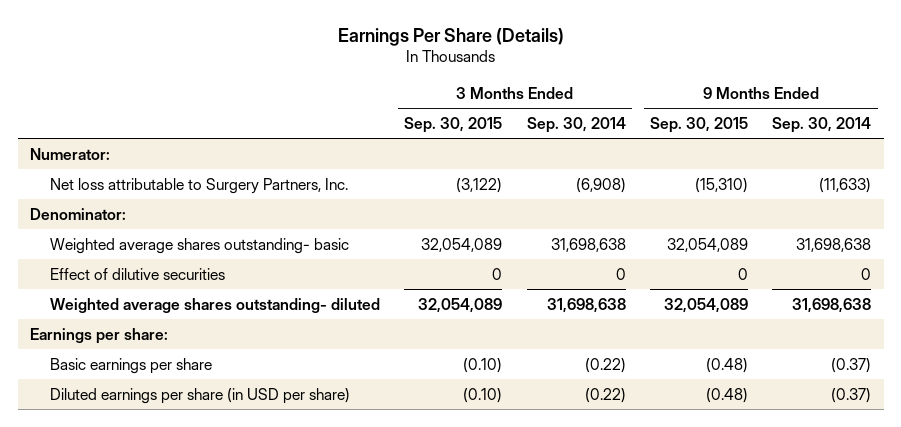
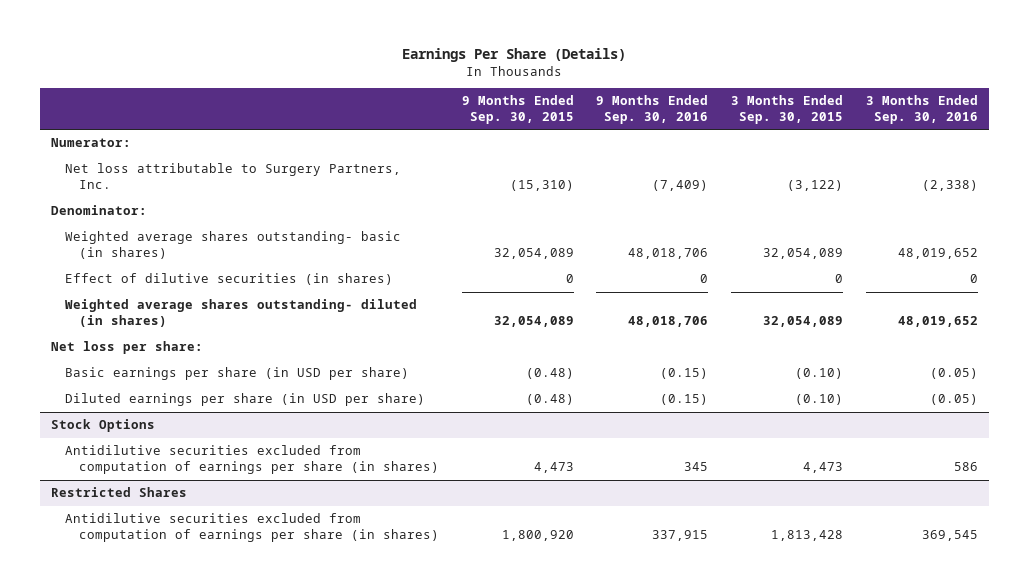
[526,116,626,133] Sep. 30, 2014 -> none
[772,116,872,133] Sep. 30, 2014 -> none
none -> [596,95,709,125] 9 Months Ended Sep. 30, 2016
none -> [865,95,978,125] 3 Months Ended Sep. 30, 2016
[49,237,349,254] Weighted average shares outstanding- basic -> [65,231,402,260] Weighted average shares outstanding- basic (in shares)
[49,267,225,280] Effect of dilutive securities -> [65,273,394,286] Effect of dilutive securities (in shares)
[49,297,380,313] Weighted average shares outstanding- diluted -> [65,299,418,328] Weighted average shares outstanding- diluted (in shares)
[29,327,168,344] Earnings per share: -> [51,341,204,355] Net loss per share:
[49,357,212,374] Basic earnings per share -> [65,367,410,381] Basic earnings per share (in USD per share)
none -> [51,419,156,433] Stock Options
none -> [65,445,440,475] Antidilutive securities excluded from computation of earnings per share (in shares)
none -> [51,487,188,498] Restricted Shares
none -> [65,513,440,543] Antidilutive securities excluded from computation of earnings per share (in shares)

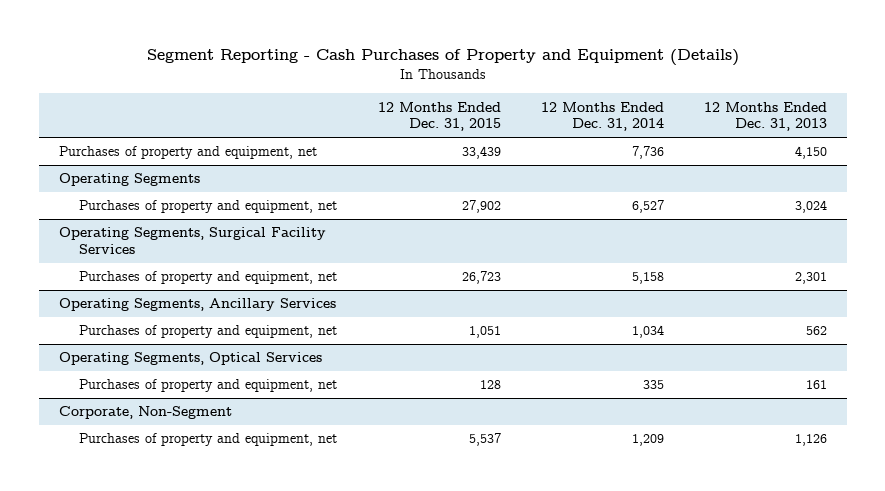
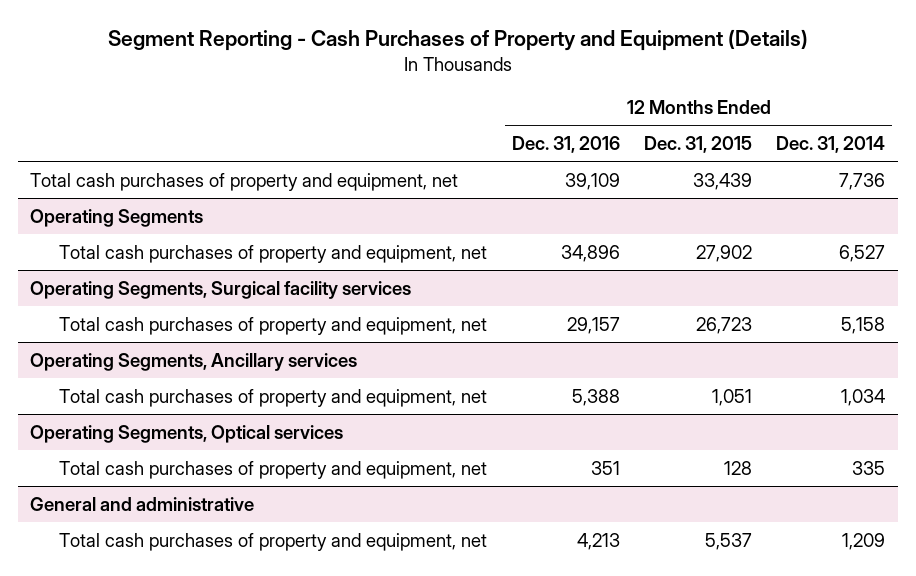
[703,101,827,132] 12 Months Ended Dec. 31, 2013 -> none
none -> [511,136,620,154] Dec. 31, 2016
[58,146,317,160] Purchases of property and equipment, net -> [30,172,459,191] Total cash purchases of property and equipment, net
[79,200,338,214] Purchases of property and equipment, net -> [59,244,488,263] Total cash purchases of property and equipment, net
[58,227,326,255] Operating Segments, Surgical Facility Services -> [30,280,412,299] Operating Segments, Surgical facility services
[79,271,338,285] Purchases of property and equipment, net -> [59,316,488,335] Total cash purchases of property and equipment, net
[58,298,336,312] Operating Segments, Ancillary Services -> [30,352,358,371] Operating Segments, Ancillary services
[79,325,338,339] Purchases of property and equipment, net -> [59,388,488,407] Total cash purchases of property and equipment, net
[58,352,322,366] Operating Segments, Optical Services -> [30,424,344,443] Operating Segments, Optical services
[79,379,338,393] Purchases of property and equipment, net -> [59,460,488,479] Total cash purchases of property and equipment, net
[58,406,232,420] Corporate, Non-Segment -> [30,496,255,511] General and administrative
[79,433,338,447] Purchases of property and equipment, net -> [59,532,488,551] Total cash purchases of property and equipment, net

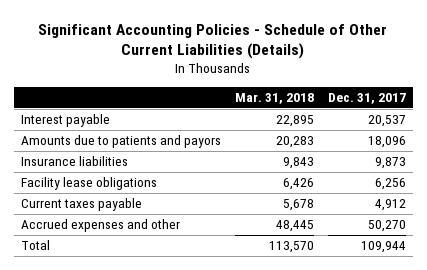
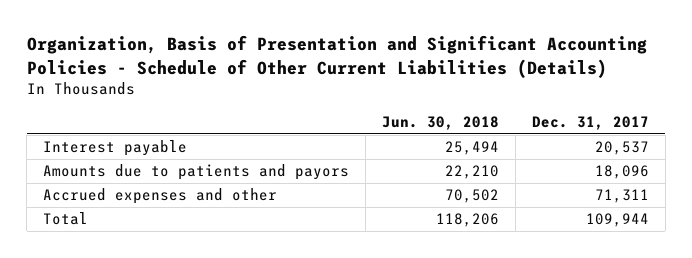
[38,23,388,60] Significant Accounting Policies - Schedule of Other Current Liabilities (Details) -> [26,35,647,78] Organization, Basis of Presentation and Significant Accounting Policies - Schedule of Other Current Liabilities (Details)
[234,92,314,104] Mar. 31, 2018 -> none
none -> [381,116,499,131] Jun. 30, 2018
[20,156,128,167] Insurance liabilities -> none
[20,177,157,191] Facility lease obligations -> none
[20,198,142,212] Current taxes payable -> none
[367,220,406,233] 50,270 -> [594,189,649,204] 71,311

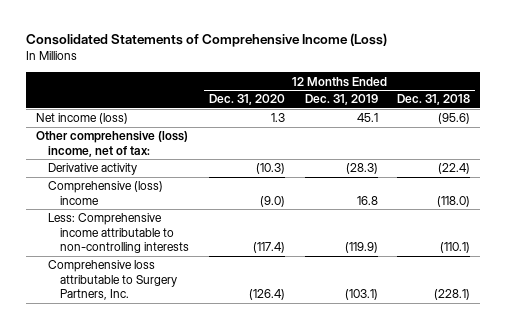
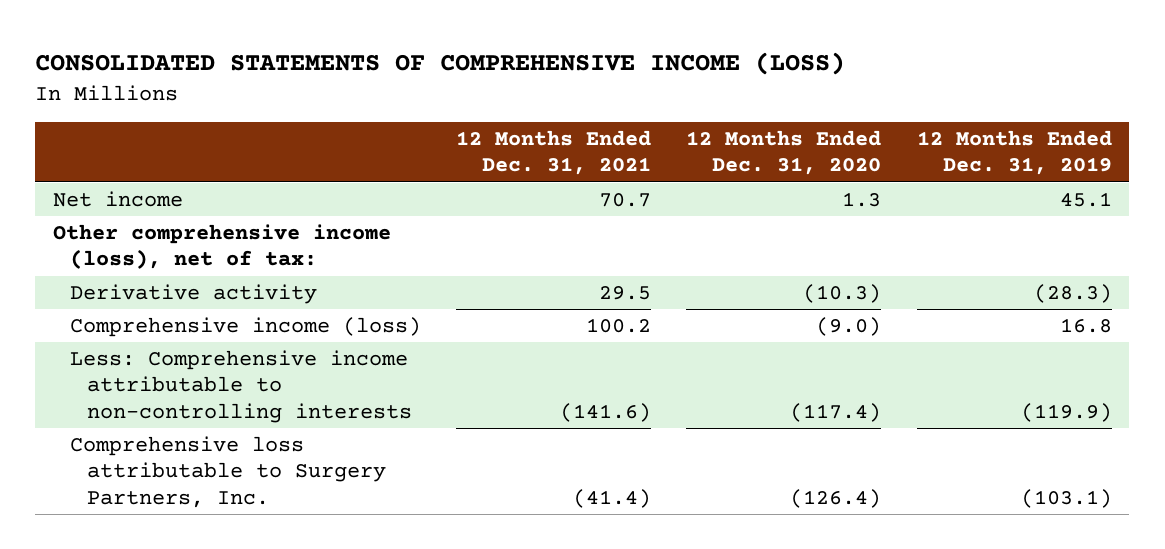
[25,33,387,48] Consolidated Statements of Comprehensive Income (Loss) -> [35,51,846,75] CONSOLIDATED STATEMENTS OF COMPREHENSIVE INCOME (LOSS)
[397,94,471,106] Dec. 31, 2018 -> none
none -> [456,130,652,176] 12 Months Ended Dec. 31, 2021
[35,113,128,125] Net income (loss) -> [52,191,183,208] Net income
[35,131,188,157] Other comprehensive (loss) income, net of tax: -> [52,224,391,270] Other comprehensive income (loss), net of tax:
[47,181,163,205] Comprehensive (loss) income -> [69,317,421,338] Comprehensive income (loss)

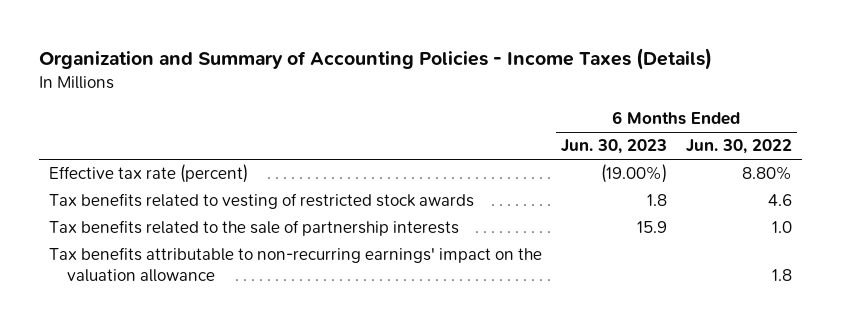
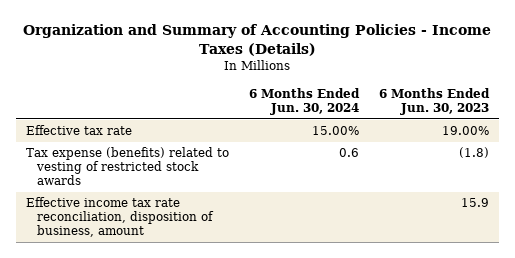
[685,139,792,155] Jun. 30, 2022 -> none
none -> [248,87,360,115] 6 Months Ended Jun. 30, 2024
[48,247,542,282] Tax benefits attributable to non-recurring earnings' impact on the valuation allowance -> none
[48,164,248,184] Effective tax rate (percent) -> [26,125,133,136] Effective tax rate
[600,164,667,184] (19.00%) -> [441,126,489,136] 19.00%
[48,193,474,210] Tax benefits related to vesting of restricted stock awards -> [26,147,230,186] Tax expense (benefits) related to vesting of restricted stock awards
[646,194,667,207] 1.8 -> [458,147,489,159] (1.8)
[48,220,459,237] Tax benefits related to the sale of partnership interests -> [26,197,215,238] Effective income tax rate reconciliation, disposition of business, amount

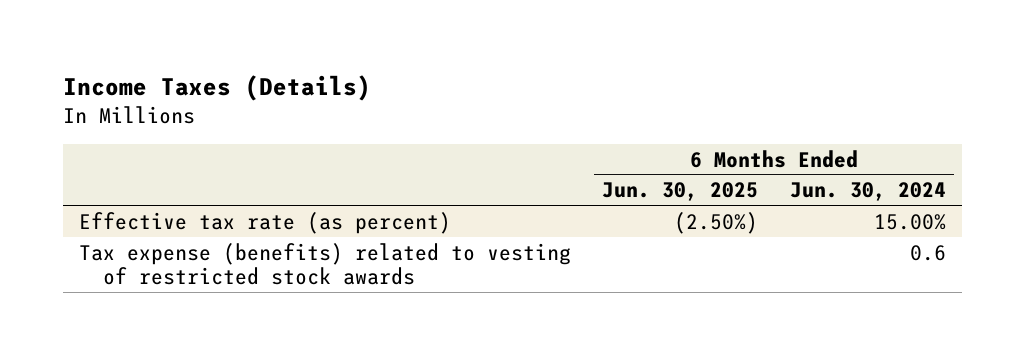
[23,24,492,57] Organization and Summary of Accounting Policies - Income Taxes (Details) -> [62,75,371,102] Income Taxes (Details)
[378,87,490,115] 6 Months Ended Jun. 30, 2023 -> none
none -> [602,182,759,202] Jun. 30, 2025
[26,125,133,136] Effective tax rate -> [78,211,451,234] Effective tax rate (as percent)
[26,197,215,238] Effective income tax rate reconciliation, disposition of business, amount -> none

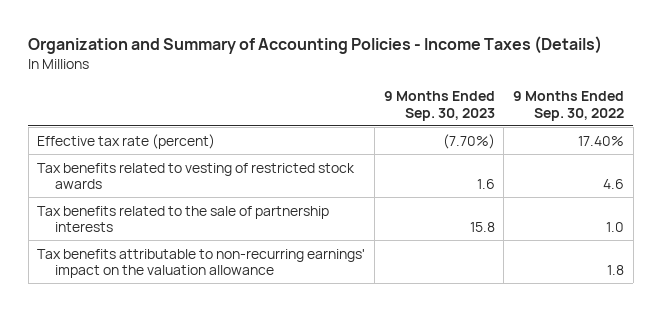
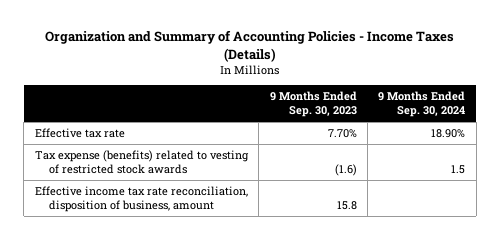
[513,91,625,121] 9 Months Ended Sep. 30, 2022 -> none
none -> [378,91,466,118] 9 Months Ended Sep. 30, 2024
[37,248,366,279] Tax benefits attributable to non-recurring earnings' impact on the valuation allowance -> none
[37,133,216,149] Effective tax rate (percent) -> [34,127,125,138] Effective tax rate
[442,133,495,149] (7.70%) -> [327,128,357,138] 7.70%
[37,162,356,190] Tax benefits related to vesting of restricted stock awards -> [34,149,249,175] Tax expense (benefits) related to vesting of restricted stock awards
[476,179,495,190] 1.6 -> [334,164,357,177] (1.6)
[37,205,330,233] Tax benefits related to the sale of partnership interests -> [34,185,248,213] Effective income tax rate reconciliation, disposition of business, amount

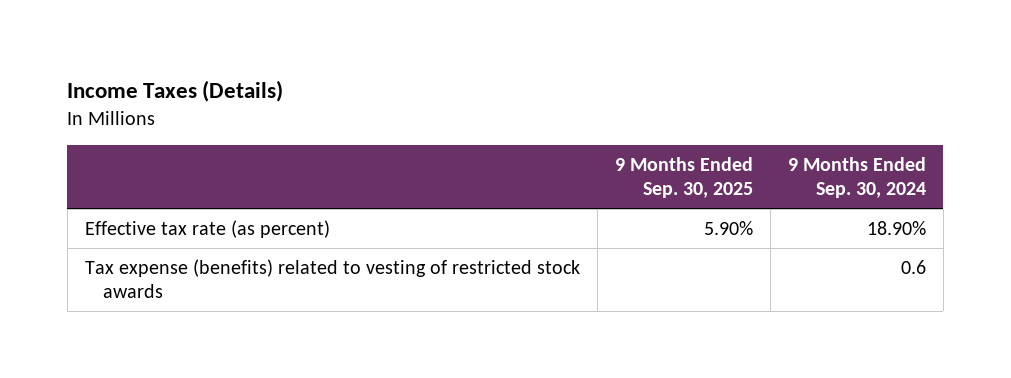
[45,30,455,62] Organization and Summary of Accounting Policies - Income Taxes (Details) -> [67,80,284,103] Income Taxes (Details)
[269,91,357,118] 9 Months Ended Sep. 30, 2023 -> none
none -> [614,157,753,199] 9 Months Ended Sep. 30, 2025
[34,185,248,213] Effective income tax rate reconciliation, disposition of business, amount -> none
[34,127,125,138] Effective tax rate -> [84,219,330,238] Effective tax rate (as percent)
[451,165,466,175] 1.5 -> [900,259,926,274] 0.6

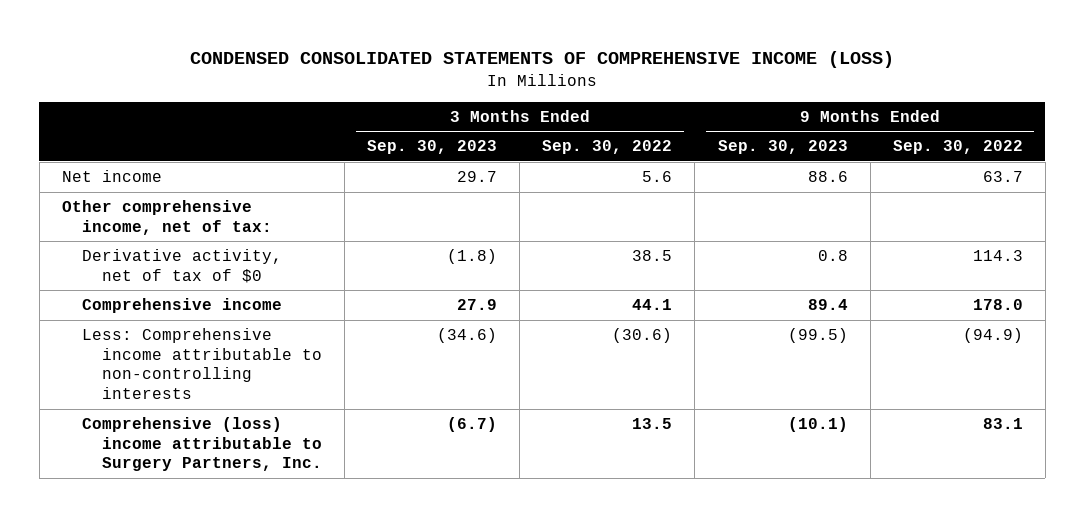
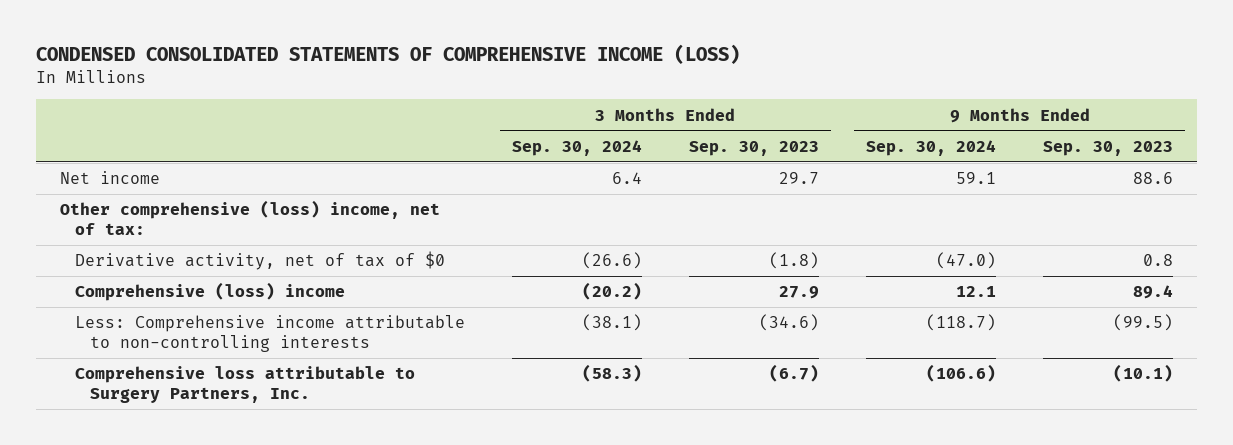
[542,140,673,155] Sep. 30, 2022 -> none
[892,140,1023,155] Sep. 30, 2022 -> none
none -> [511,139,642,156] Sep. 30, 2024
none -> [865,139,996,156] Sep. 30, 2024
[62,200,273,235] Other comprehensive income, net of tax: -> [59,200,440,235] Other comprehensive (loss) income, net of tax:
[82,298,283,314] Comprehensive income -> [74,282,345,302] Comprehensive (loss) income
[82,417,323,472] Comprehensive (loss) income attributable to Surgery Partners, Inc. -> [74,366,415,403] Comprehensive loss attributable to Surgery Partners, Inc.

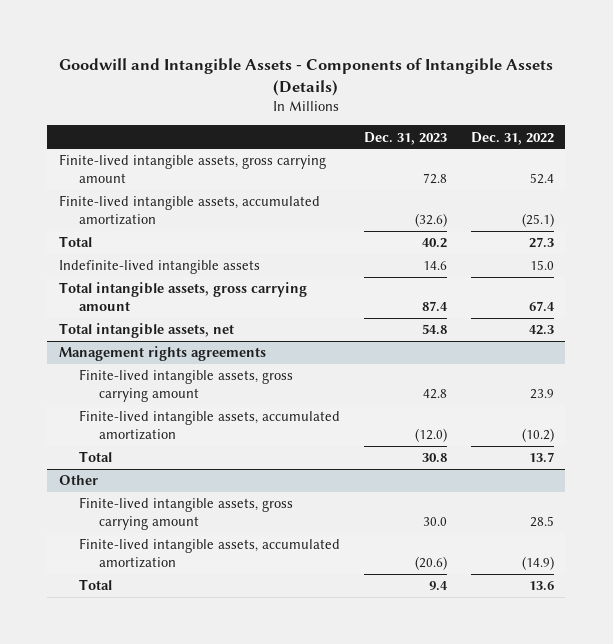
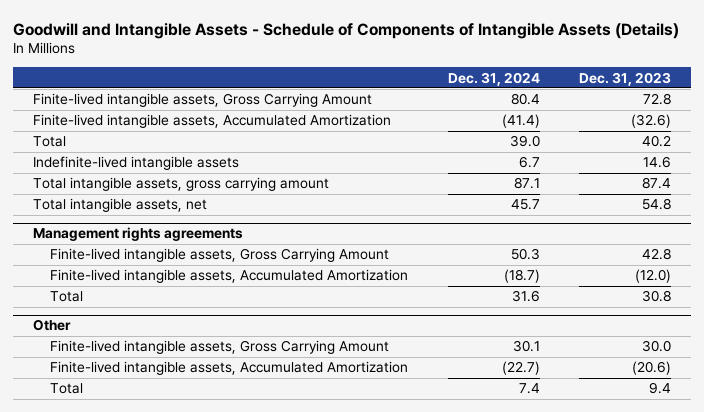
[59,57,554,96] Goodwill and Intangible Assets - Components of Intangible Assets (Details) -> [12,22,679,39] Goodwill and Intangible Assets - Schedule of Components of Intangible Assets (Details)
[470,131,554,145] Dec. 31, 2022 -> none
none -> [447,71,540,86] Dec. 31, 2024
[59,154,327,184] Finite-lived intangible assets, gross carrying amount -> [32,93,372,108] Finite-lived intangible assets, Gross Carrying Amount
[59,195,321,226] Finite-lived intangible assets, accumulated amortization -> [32,114,391,129] Finite-lived intangible assets, Accumulated Amortization
[78,369,293,403] Finite-lived intangible assets, gross carrying amount -> [50,248,390,263] Finite-lived intangible assets, Gross Carrying Amount
[78,410,340,441] Finite-lived intangible assets, accumulated amortization -> [50,269,409,284] Finite-lived intangible assets, Accumulated Amortization
[78,497,293,531] Finite-lived intangible assets, gross carrying amount -> [50,340,390,355] Finite-lived intangible assets, Gross Carrying Amount
[78,538,340,569] Finite-lived intangible assets, accumulated amortization -> [50,361,409,376] Finite-lived intangible assets, Accumulated Amortization

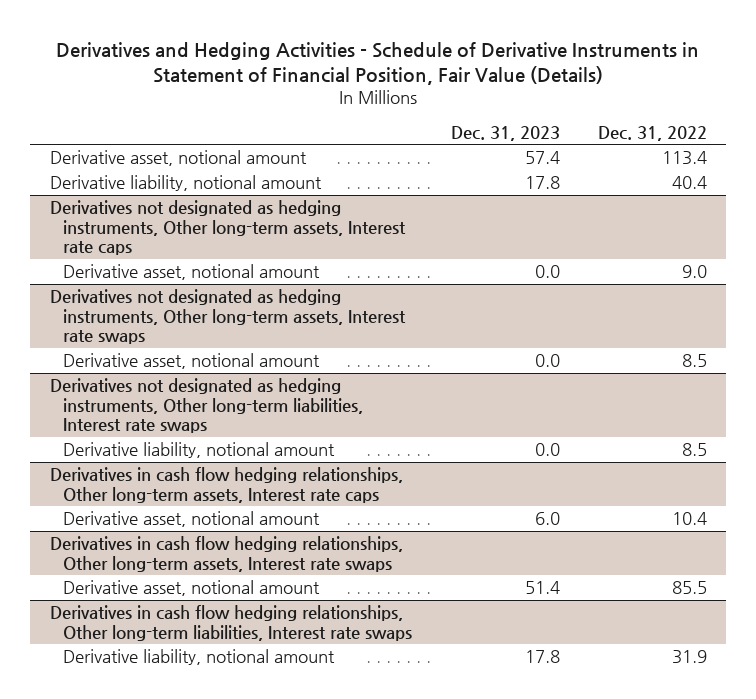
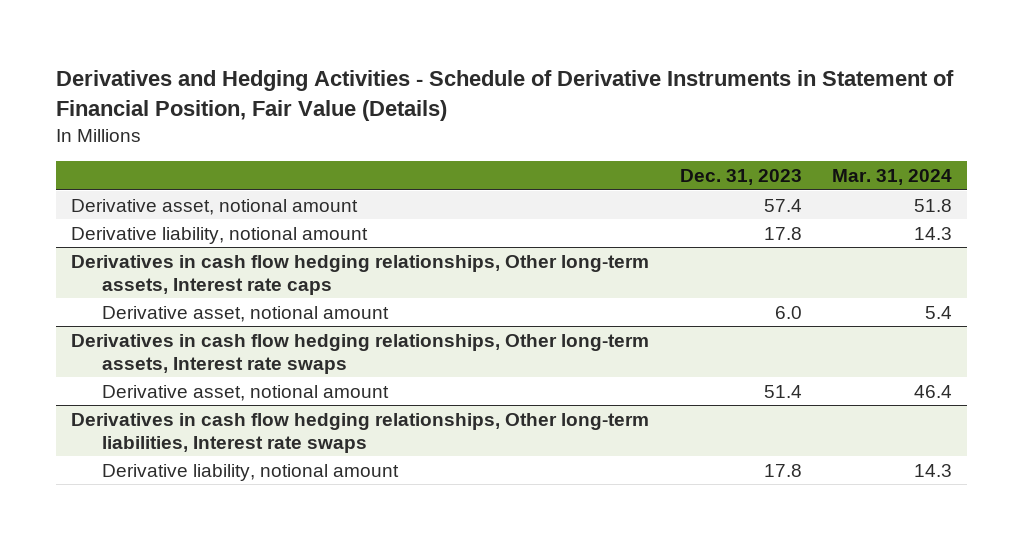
[597,125,707,141] Dec. 31, 2022 -> none
none -> [831,169,952,186] Mar. 31, 2024
[49,200,407,256] Derivatives not designated as hedging instruments, Other long-term assets, Interest rate caps -> none
[63,264,321,281] Derivative asset, notional amount -> none
[49,289,407,345] Derivatives not designated as hedging instruments, Other long-term assets, Interest rate swaps -> none
[63,353,321,370] Derivative asset, notional amount -> none
[49,378,364,434] Derivatives not designated as hedging instruments, Other long-term liabilities, Interest rate swaps -> none
[63,442,336,459] Derivative liability, notional amount -> none

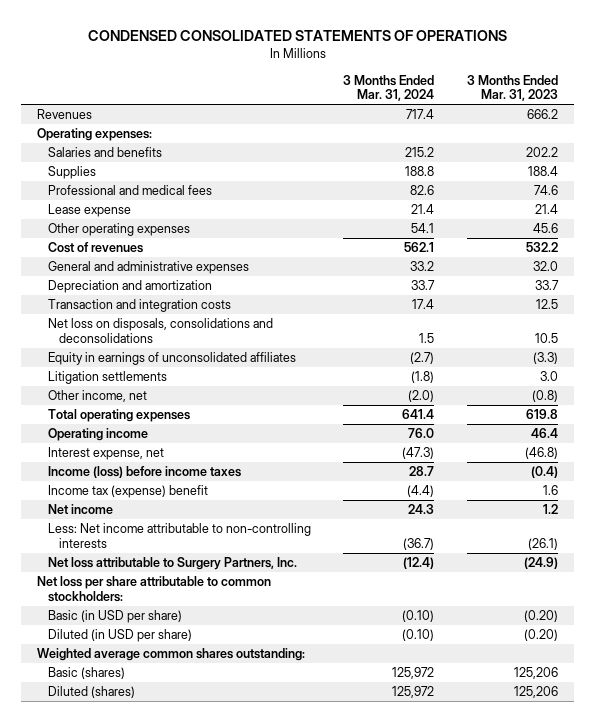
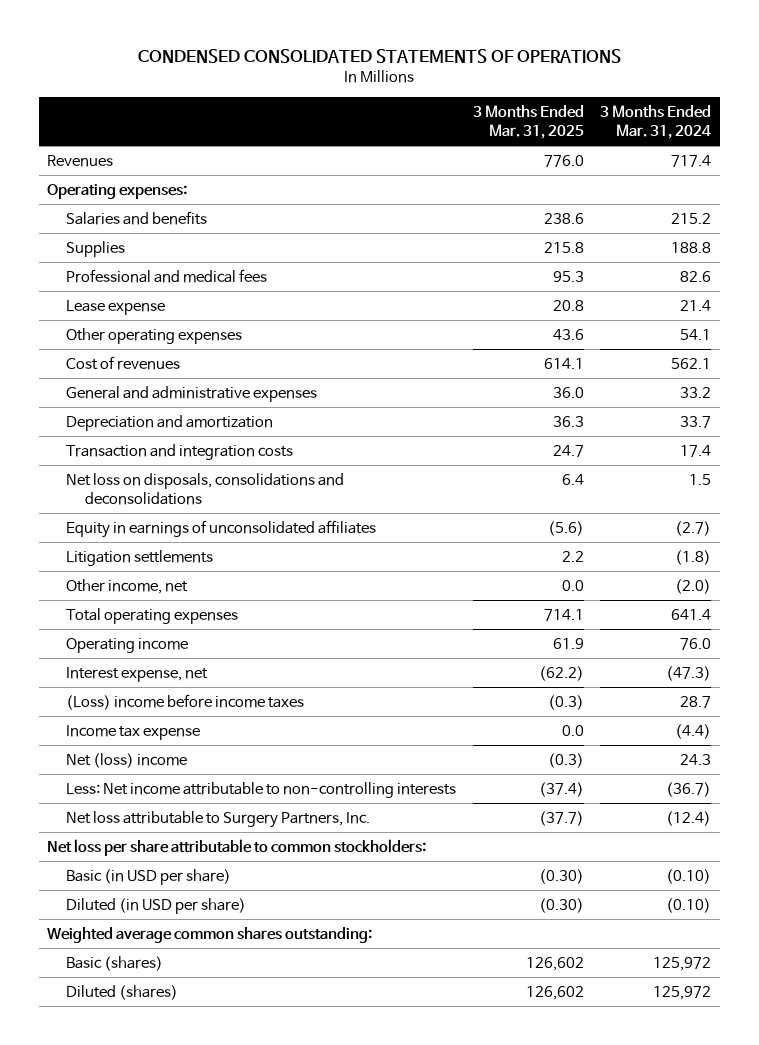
[466,74,558,102] 3 Months Ended Mar. 31, 2023 -> none
none -> [472,105,584,139] 3 Months Ended Mar. 31, 2025
[48,466,242,479] Income (loss) before income taxes -> [66,694,305,711] (Loss) income before income taxes
[48,485,209,499] Income tax (expense) benefit -> [66,725,201,741] Income tax expense
[48,504,114,515] Net income -> [66,753,188,769] Net (loss) income

